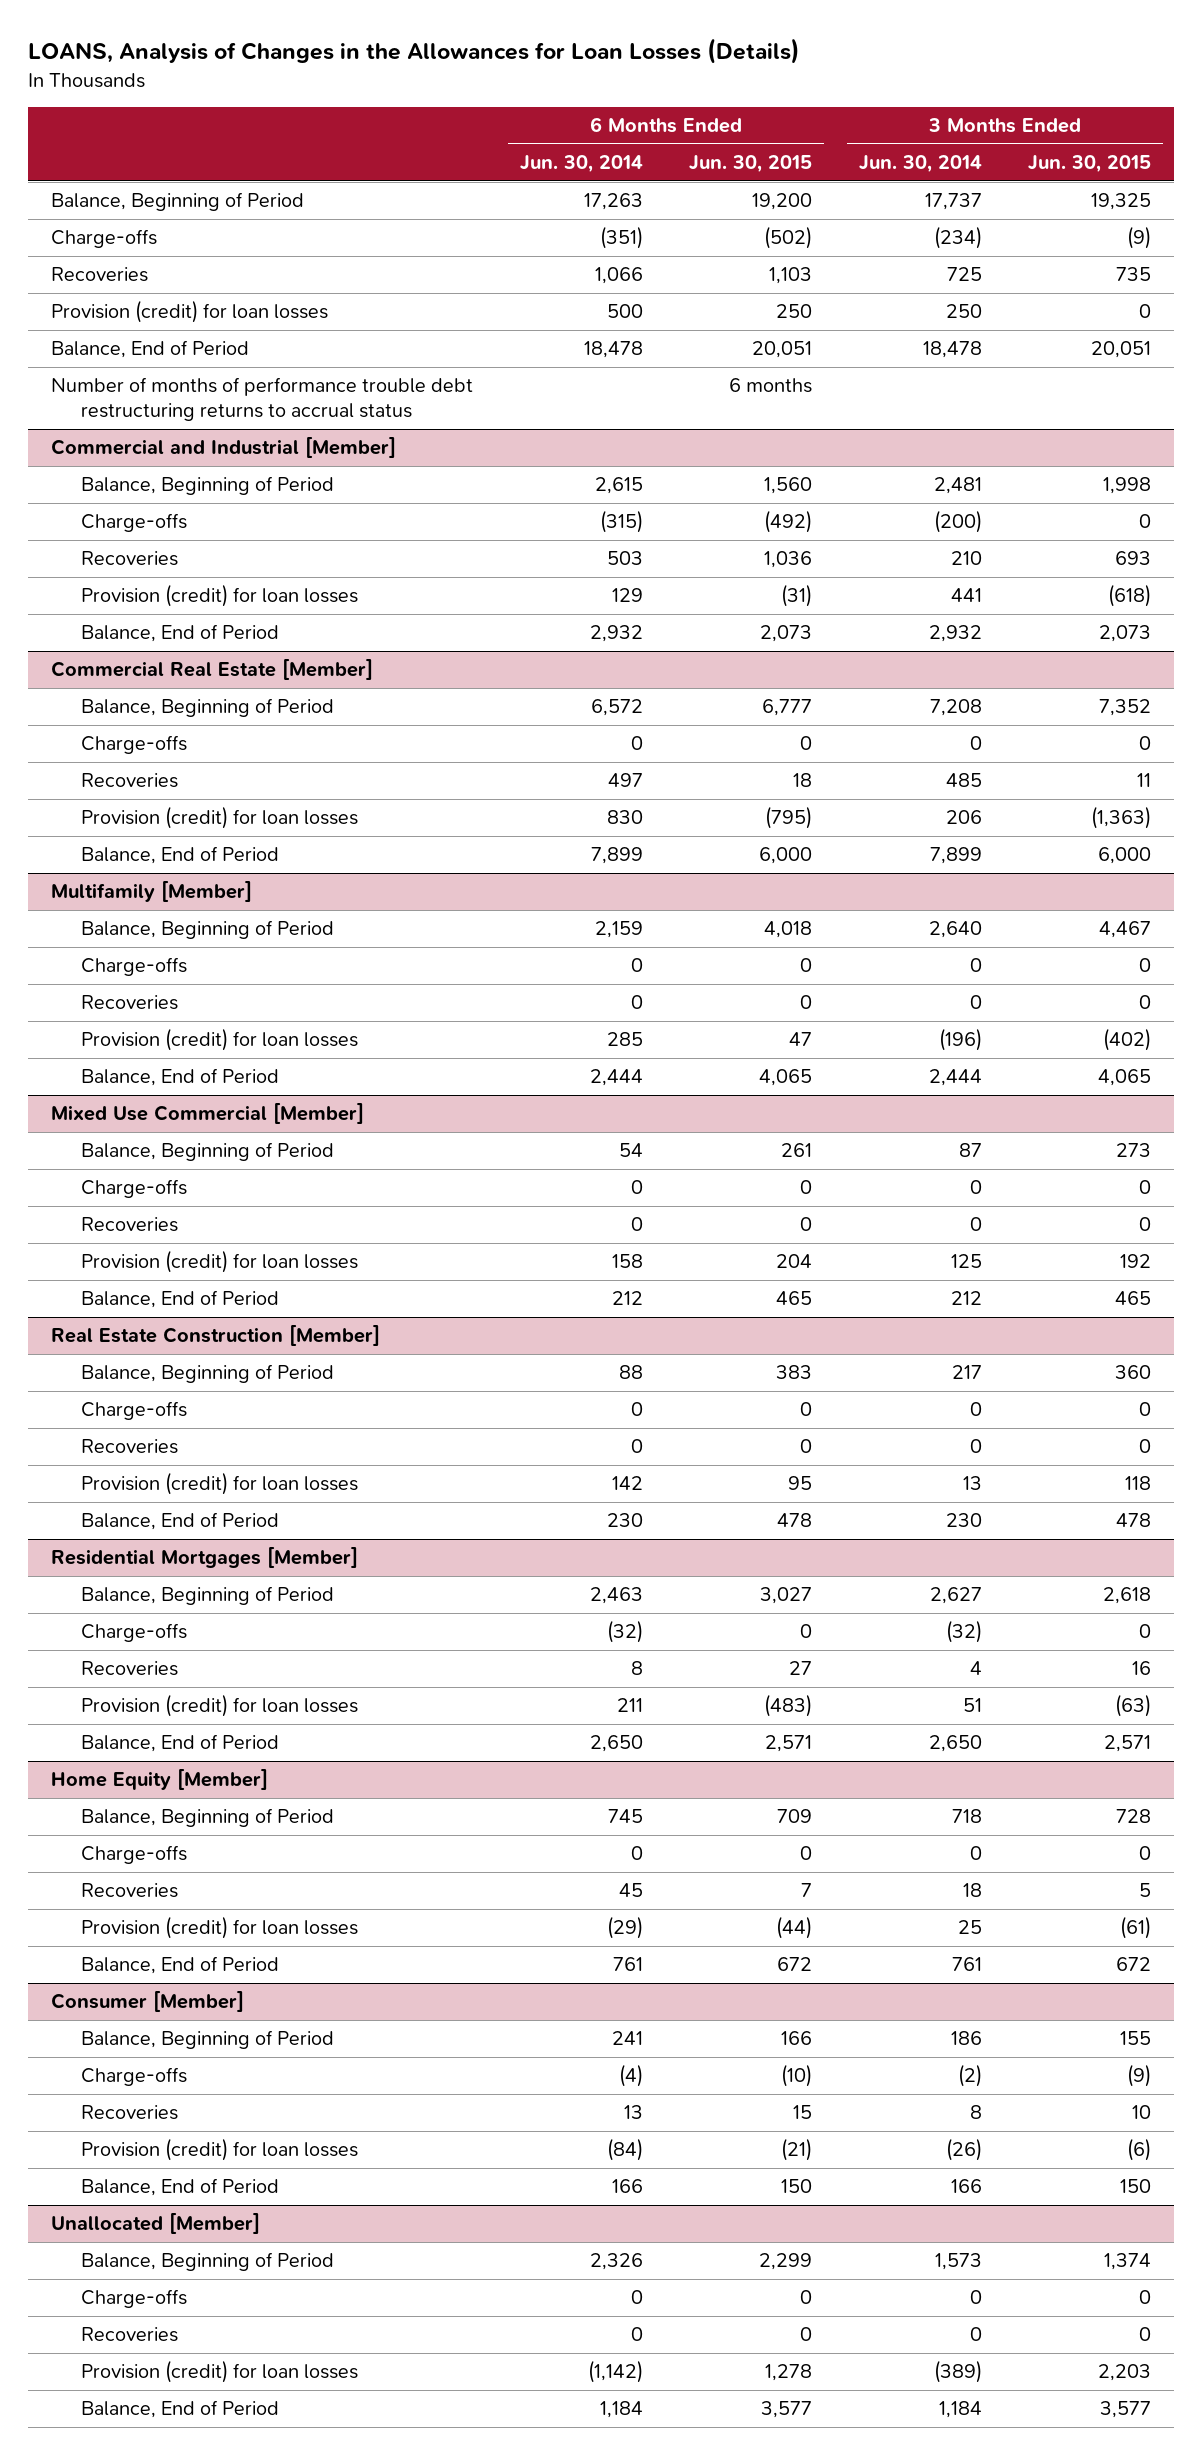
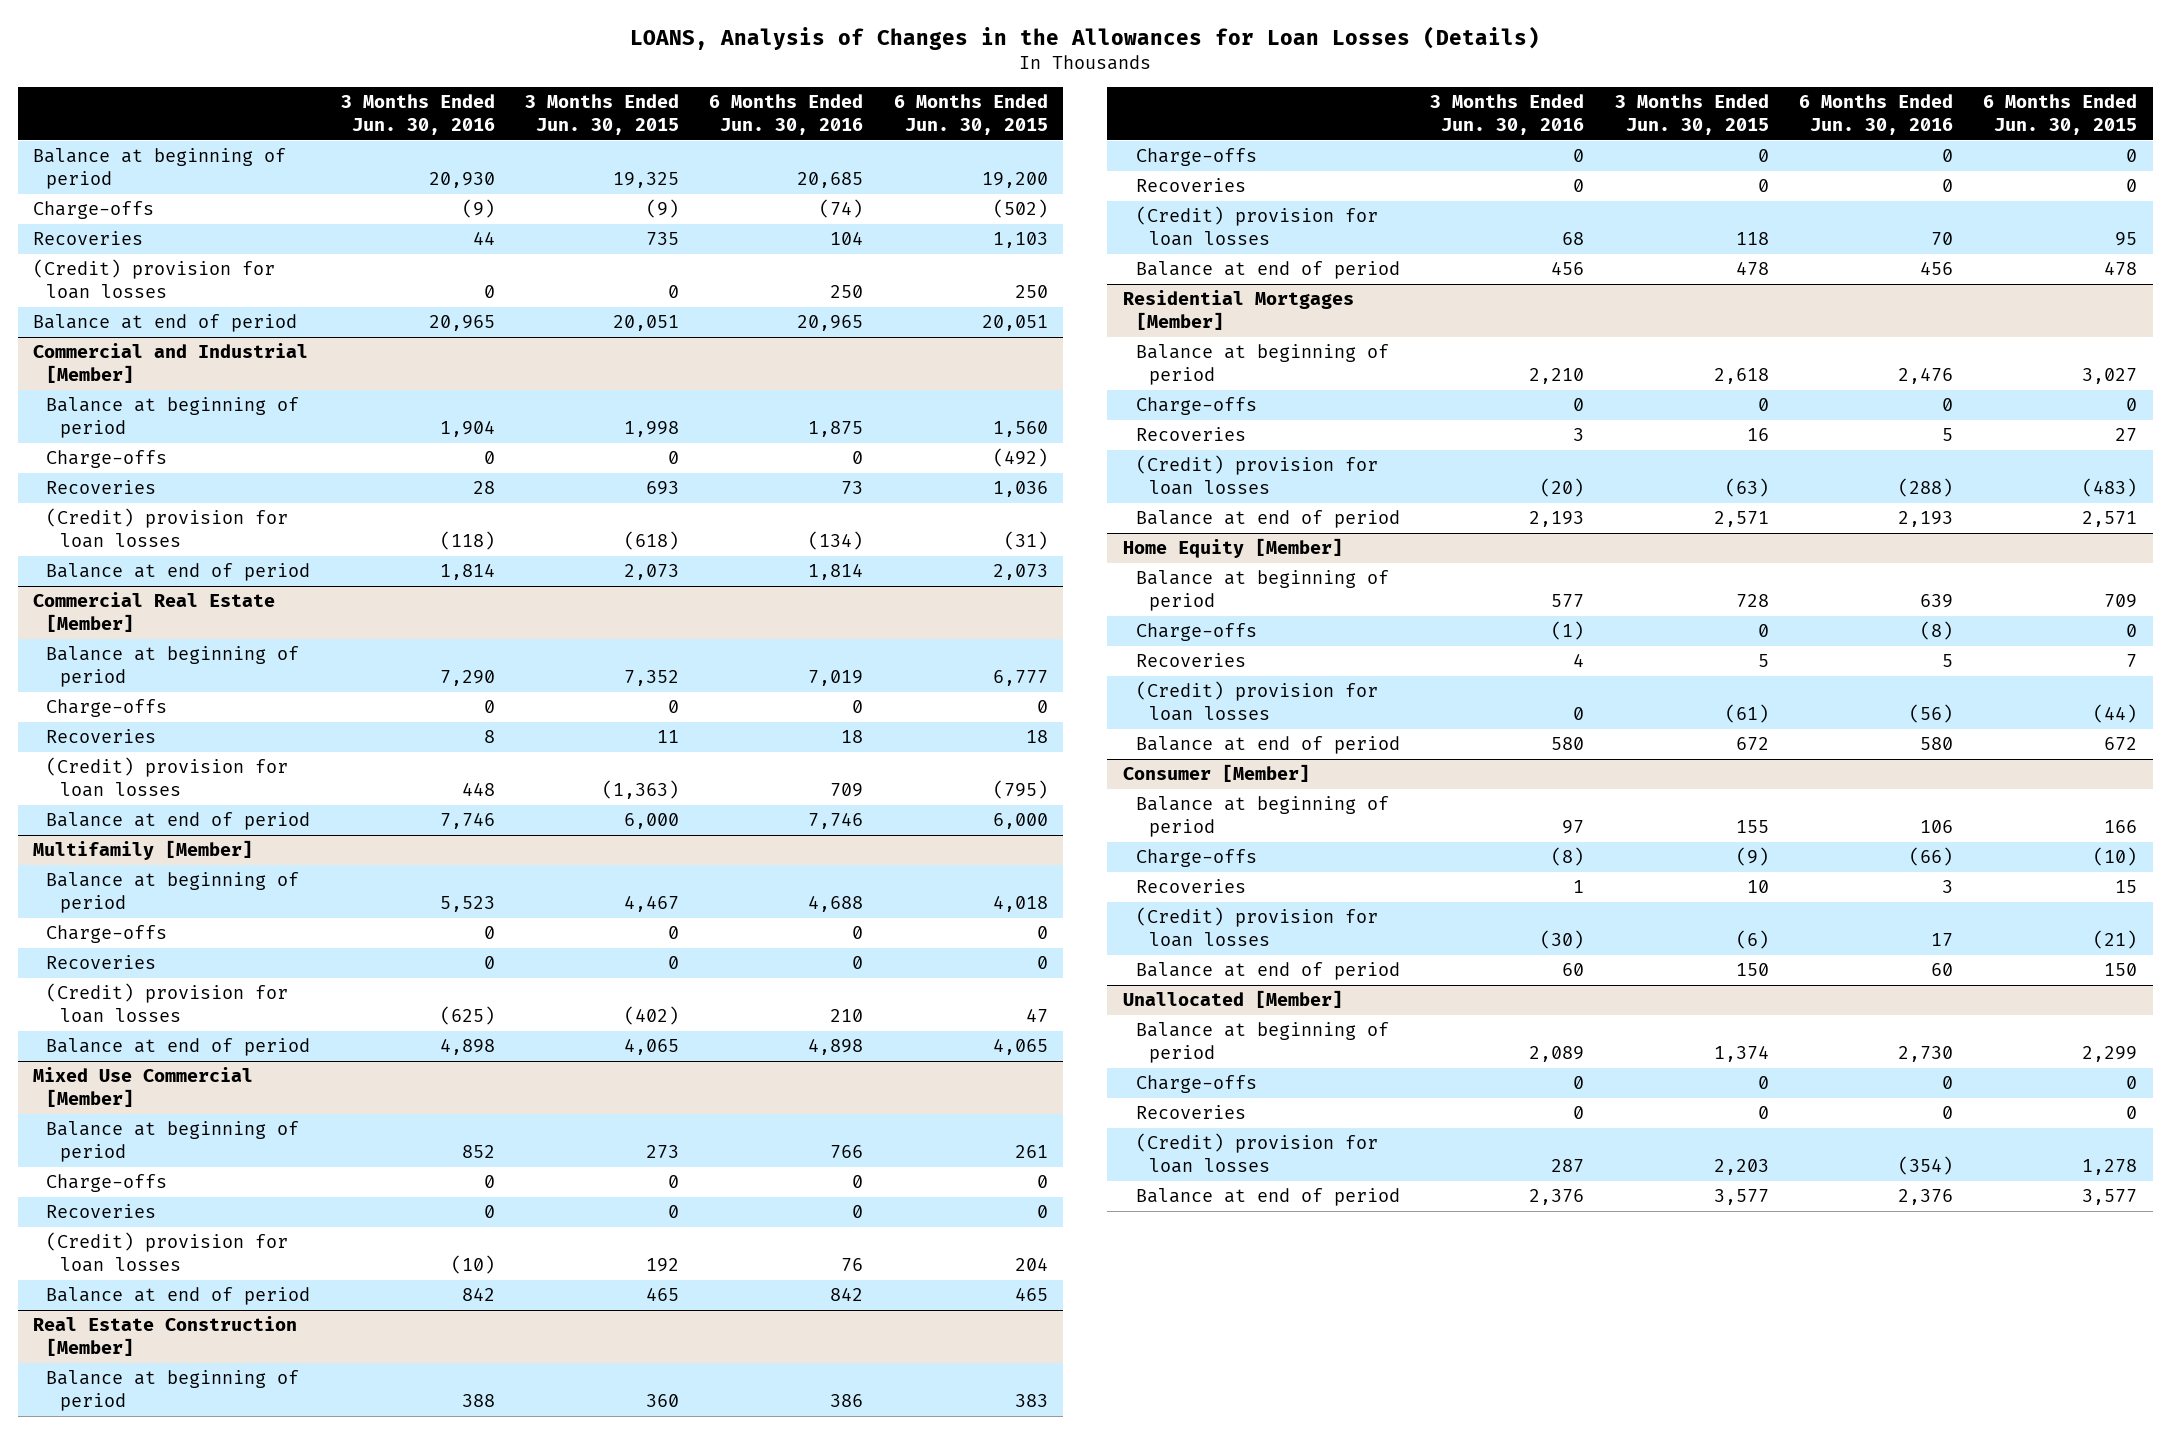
[519,154,643,173] Jun. 30, 2014 -> none
[858,154,982,173] Jun. 30, 2014 -> none
none -> [340,94,495,135] 3 Months Ended Jun. 30, 2016
none -> [709,94,864,135] 6 Months Ended Jun. 30, 2016
[51,192,305,212] Balance, Beginning of Period -> [32,148,286,189] Balance at beginning of period
[51,377,474,421] Number of months of performance trouble debt restructuring returns to accrual status -> none
[51,300,329,324] Provision (credit) for loan losses -> [32,259,275,299] (Credit) provision for loan losses
[51,340,250,359] Balance, End of Period -> [32,314,297,333] Balance at end of period
[81,476,335,496] Balance, Beginning of Period -> [46,397,300,438] Balance at beginning of period
[81,584,359,608] Provision (credit) for loan losses -> [46,508,289,548] (Credit) provision for loan losses
[81,624,280,643] Balance, End of Period -> [46,563,311,582] Balance at end of period
[81,698,335,718] Balance, Beginning of Period -> [46,646,300,687] Balance at beginning of period
[81,806,359,830] Provision (credit) for loan losses -> [46,757,289,797] (Credit) provision for loan losses
[81,846,280,865] Balance, End of Period -> [46,812,311,831] Balance at end of period
[81,920,335,940] Balance, Beginning of Period -> [46,872,300,913] Balance at beginning of period
[81,1028,359,1052] Provision (credit) for loan losses -> [46,983,289,1023] (Credit) provision for loan losses
[81,1068,280,1087] Balance, End of Period -> [46,1038,311,1057] Balance at end of period
[81,1142,335,1162] Balance, Beginning of Period -> [46,1121,300,1162] Balance at beginning of period
[81,1250,359,1274] Provision (credit) for loan losses -> [46,1232,289,1272] (Credit) provision for loan losses
[81,1290,280,1309] Balance, End of Period -> [46,1287,311,1306] Balance at end of period
[81,1364,335,1384] Balance, Beginning of Period -> [46,1370,300,1411] Balance at beginning of period
[81,1472,359,1496] Provision (credit) for loan losses -> [1135,206,1378,246] (Credit) provision for loan losses
[81,1512,280,1531] Balance, End of Period -> [1135,261,1400,280] Balance at end of period
[81,1586,335,1606] Balance, Beginning of Period -> [1135,344,1389,385] Balance at beginning of period
[81,1694,359,1718] Provision (credit) for loan losses -> [1135,455,1378,495] (Credit) provision for loan losses
[81,1734,280,1753] Balance, End of Period -> [1135,510,1400,529] Balance at end of period
[81,1808,335,1828] Balance, Beginning of Period -> [1135,570,1389,611] Balance at beginning of period
[81,1916,359,1940] Provision (credit) for loan losses -> [1135,681,1378,721] (Credit) provision for loan losses
[81,1956,280,1975] Balance, End of Period -> [1135,736,1400,755] Balance at end of period
[81,2030,335,2050] Balance, Beginning of Period -> [1135,796,1389,837] Balance at beginning of period
[81,2138,359,2162] Provision (credit) for loan losses -> [1135,907,1378,947] (Credit) provision for loan losses
[81,2178,280,2197] Balance, End of Period -> [1135,962,1400,981] Balance at end of period
[81,2252,335,2272] Balance, Beginning of Period -> [1135,1022,1389,1063] Balance at beginning of period
[81,2360,359,2384] Provision (credit) for loan losses -> [1135,1133,1378,1173] (Credit) provision for loan losses
[81,2400,280,2419] Balance, End of Period -> [1135,1188,1400,1207] Balance at end of period

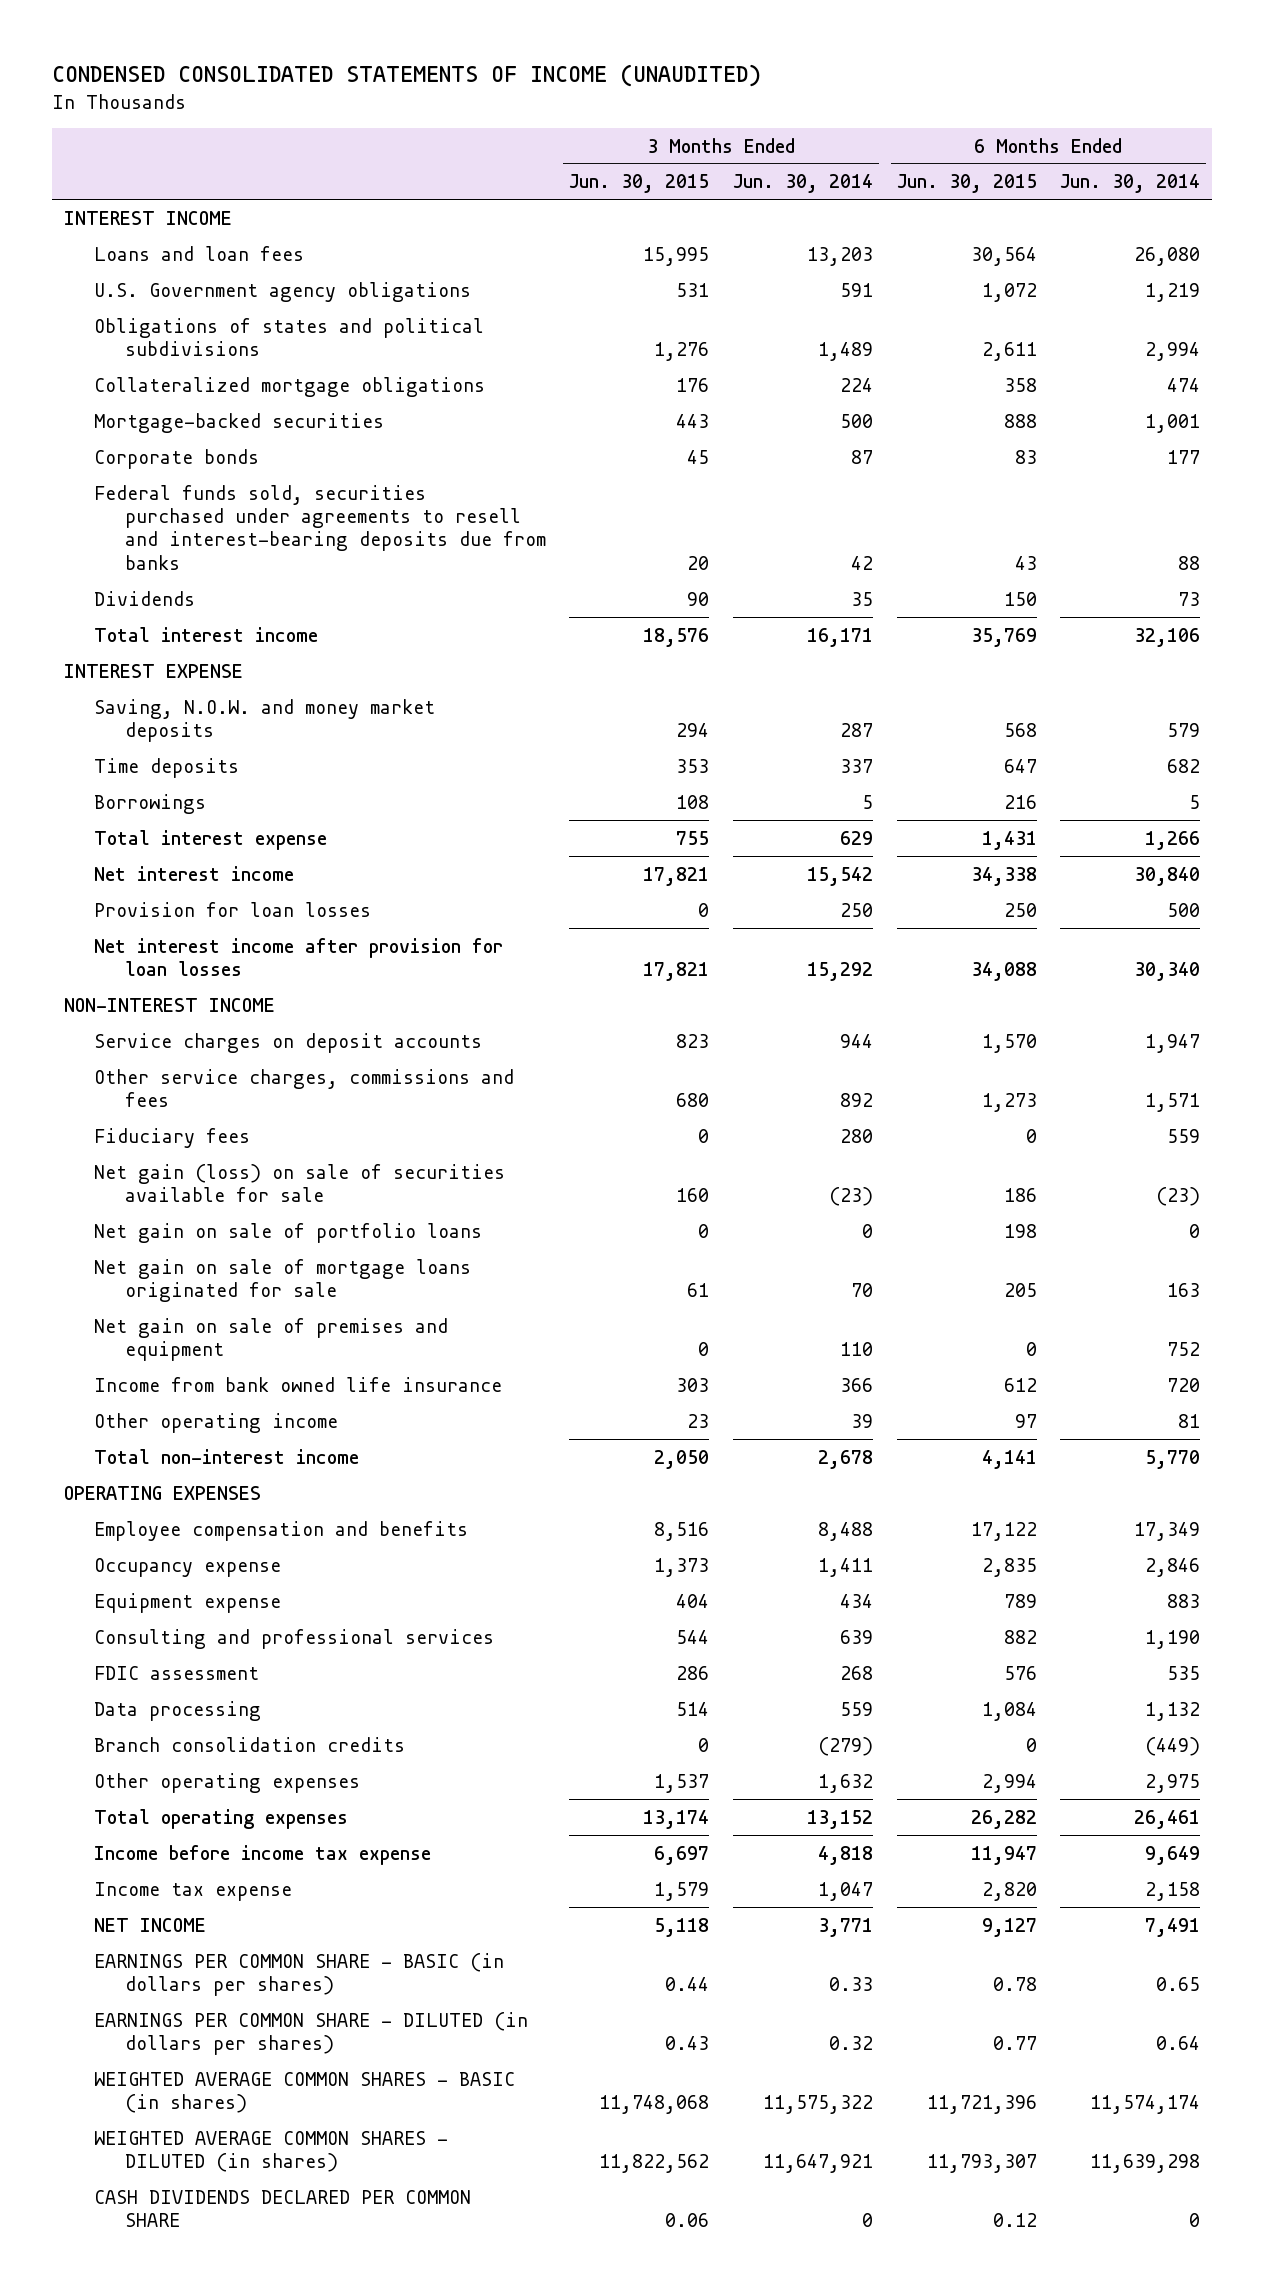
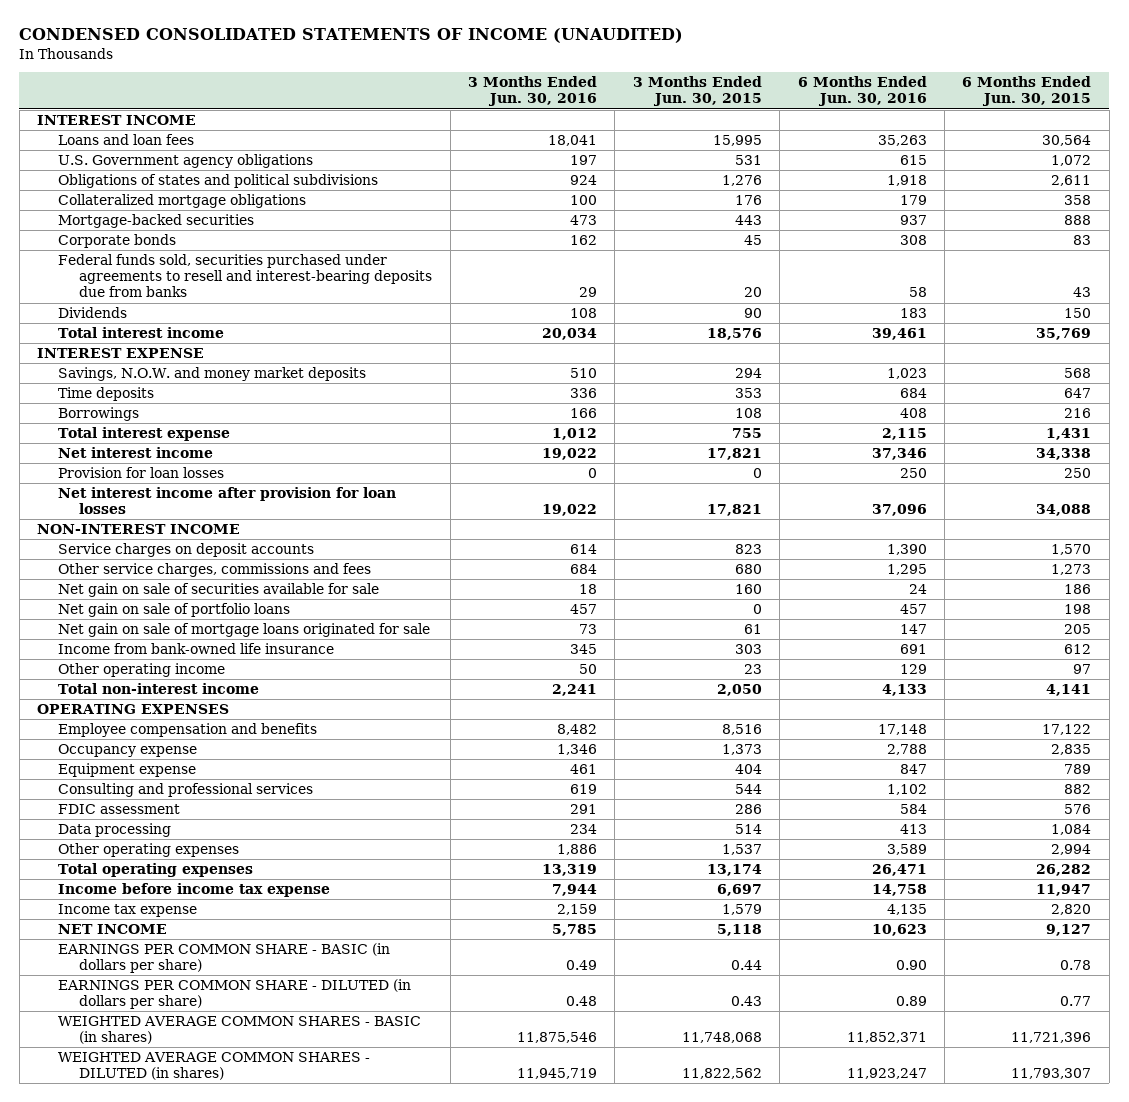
[733,174,874,194] Jun. 30, 2014 -> none
[1060,174,1201,194] Jun. 30, 2014 -> none
none -> [468,76,598,107] 3 Months Ended Jun. 30, 2016
none -> [797,76,927,107] 6 Months Ended Jun. 30, 2016
[94,698,436,742] Saving, N.O.W. and money market deposits -> [58,367,367,382] Savings, N.O.W. and money market deposits
[94,1127,251,1148] Fiduciary fees -> none
[94,1163,506,1202] Net gain (loss) on sale of securities available for sale -> [58,583,380,598] Net gain on sale of securities available for sale
[94,1317,449,1361] Net gain on sale of premises and equipment -> none
[94,1376,503,1392] Income from bank owned life insurance -> [58,643,335,655] Income from bank-owned life insurance
[94,1736,406,1752] Branch consolidation credits -> none
[94,1952,505,1996] EARNINGS PER COMMON SHARE - BASIC (in dollars per shares) -> [58,943,391,974] EARNINGS PER COMMON SHARE - BASIC (in dollars per share)
[94,2011,529,2055] EARNINGS PER COMMON SHARE - DILUTED (in dollars per shares) -> [58,979,412,1010] EARNINGS PER COMMON SHARE - DILUTED (in dollars per share)
[94,2189,472,2227] CASH DIVIDENDS DECLARED PER COMMON SHARE -> none

